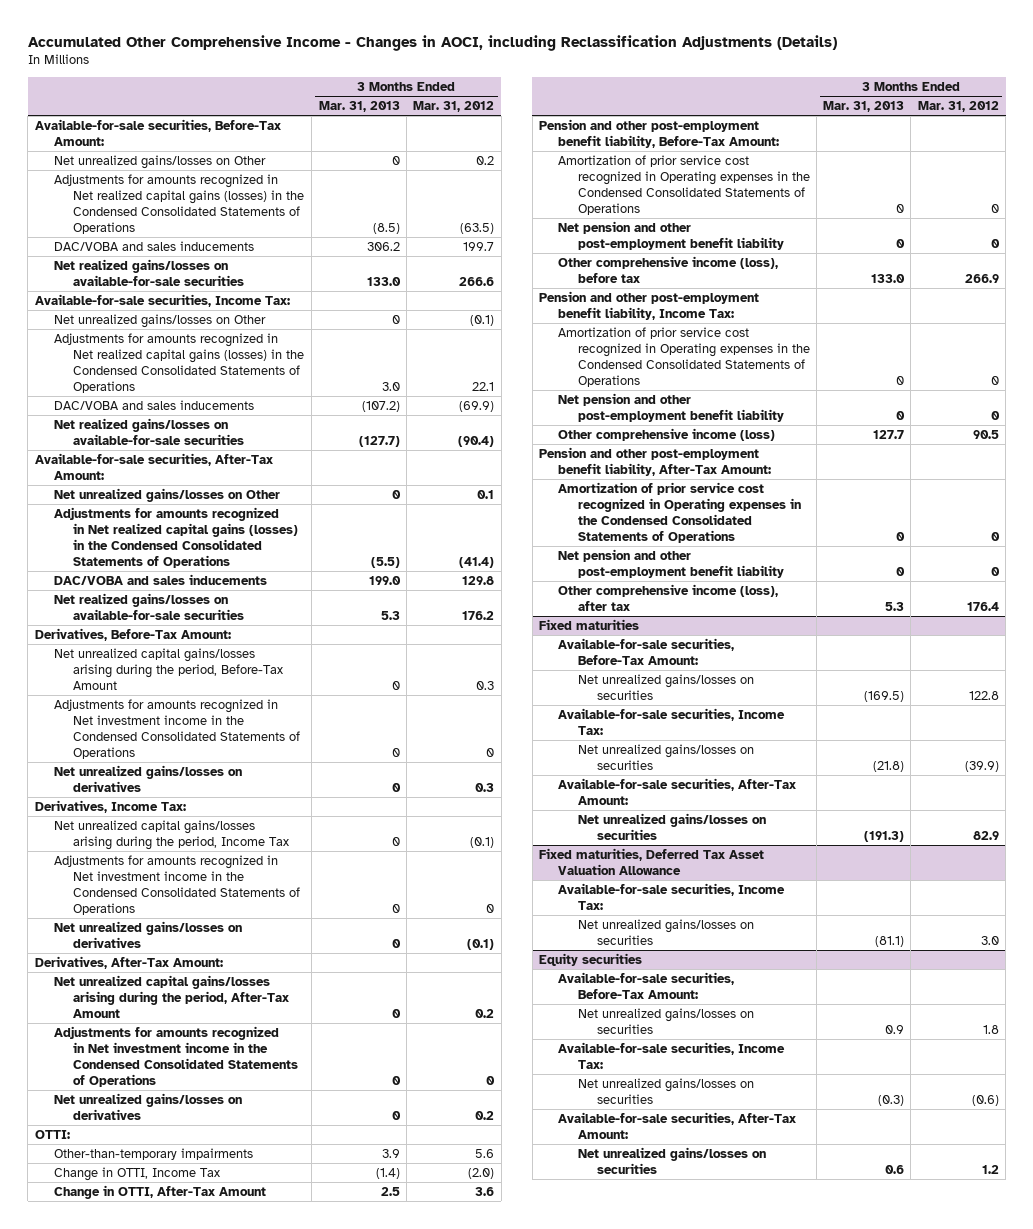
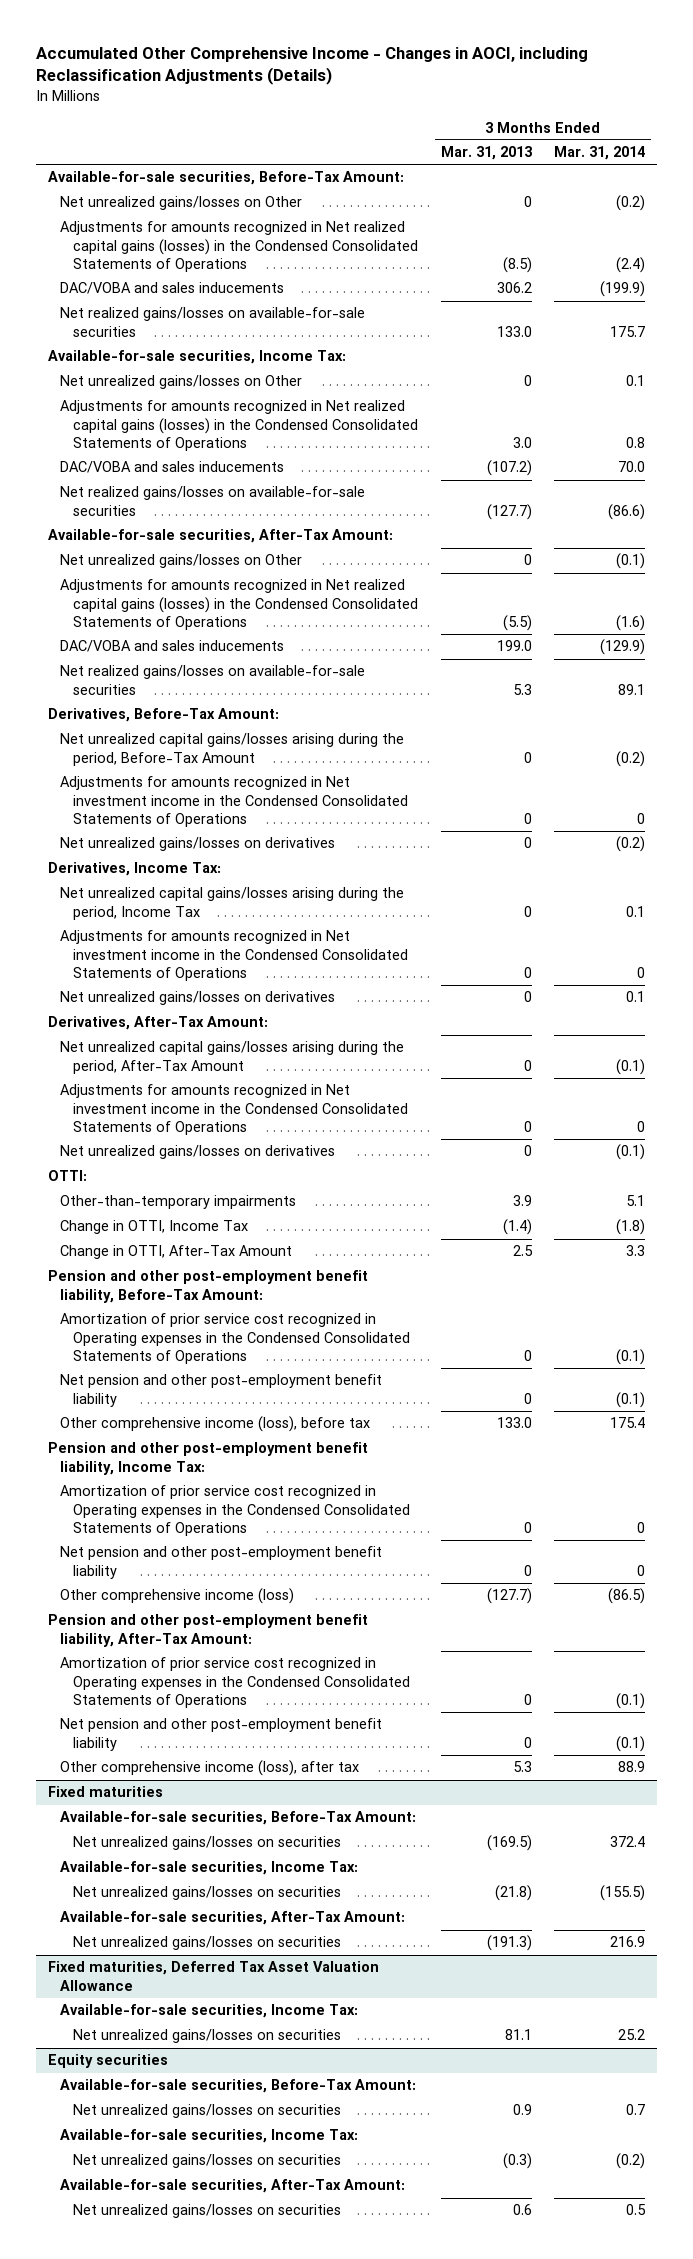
[413,100,495,112] Mar. 31, 2012 -> none
none -> [554,146,646,161] Mar. 31, 2014
[873,429,905,439] 127.7 -> [486,1588,532,1605] (127.7)
[875,935,905,947] (81.1) -> [504,2029,532,2041] 81.1

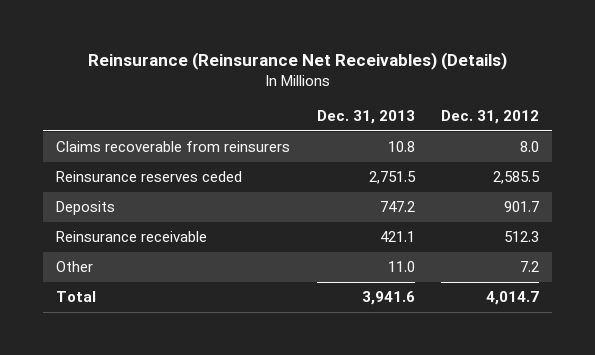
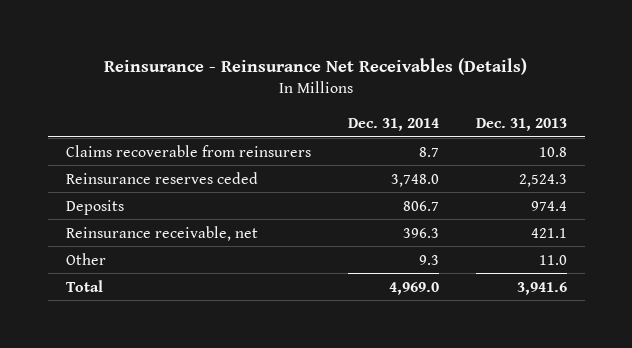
[87,52,507,71] Reinsurance (Reinsurance Net Receivables) (Details) -> [104,58,528,76] Reinsurance - Reinsurance Net Receivables (Details)
[440,110,539,125] Dec. 31, 2012 -> none
none -> [347,117,439,131] Dec. 31, 2014
[368,171,416,185] 2,751.5 -> [518,173,567,187] 2,524.3
[379,201,415,213] 747.2 -> [530,200,567,211] 974.4
[56,231,208,243] Reinsurance receivable -> [65,225,258,241] Reinsurance receivable, net

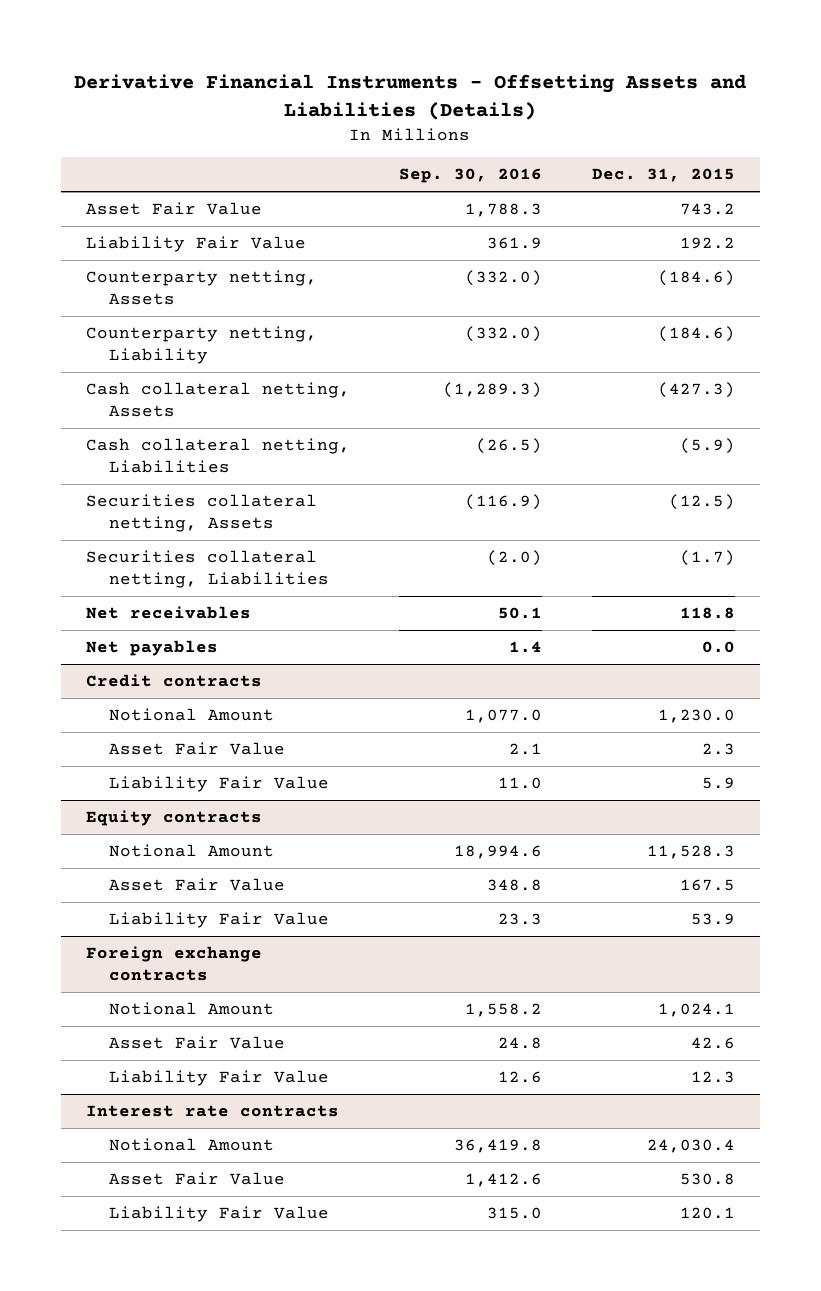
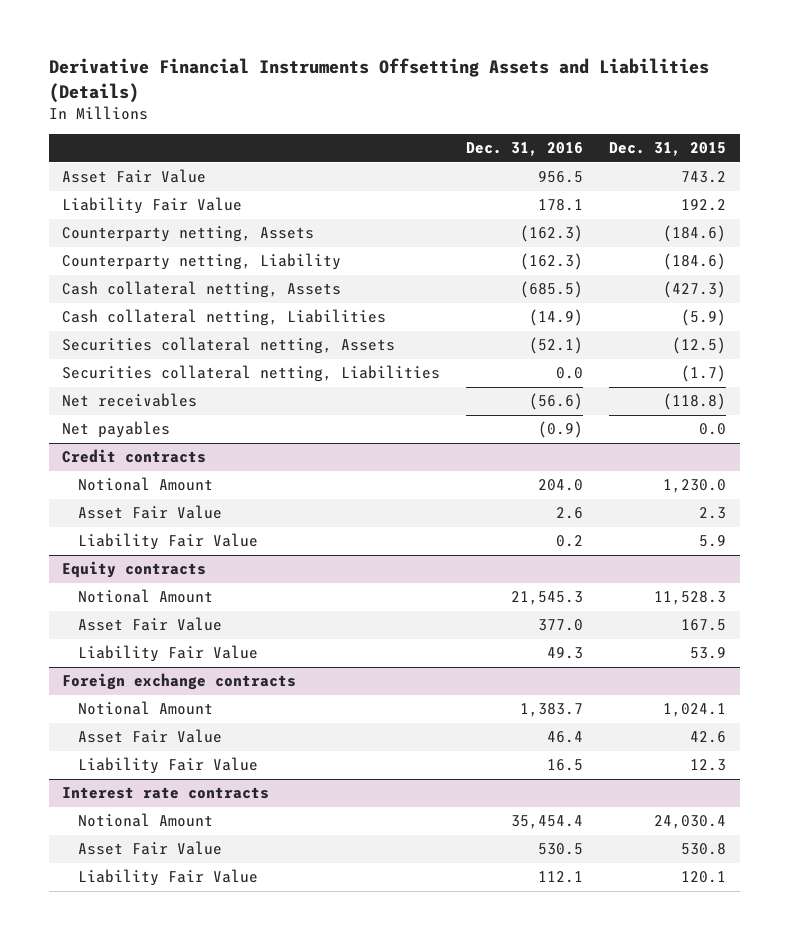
[74,74,747,120] Derivative Financial Instruments - Offsetting Assets and Liabilities (Details) -> [49,58,710,103] Derivative Financial Instruments Offsetting Assets and Liabilities (Details)
[399,168,543,184] Sep. 30, 2016 -> none
none -> [466,142,584,157] Dec. 31, 2016
[679,607,735,620] 118.8 -> [663,393,727,411] (118.8)

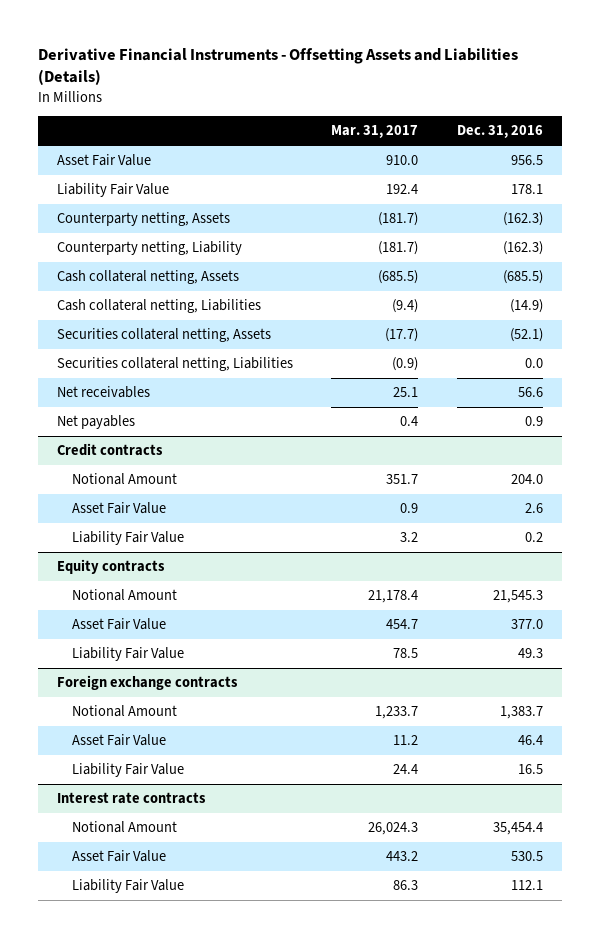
[49,58,710,103] Derivative Financial Instruments Offsetting Assets and Liabilities (Details) -> [37,48,518,86] Derivative Financial Instruments - Offsetting Assets and Liabilities (Details)
[609,142,727,157] Dec. 31, 2015 -> none
none -> [331,125,419,139] Mar. 31, 2017
[529,393,584,411] (56.6) -> [517,387,543,398] 56.6
[538,421,584,439] (0.9) -> [524,416,543,427] 0.9

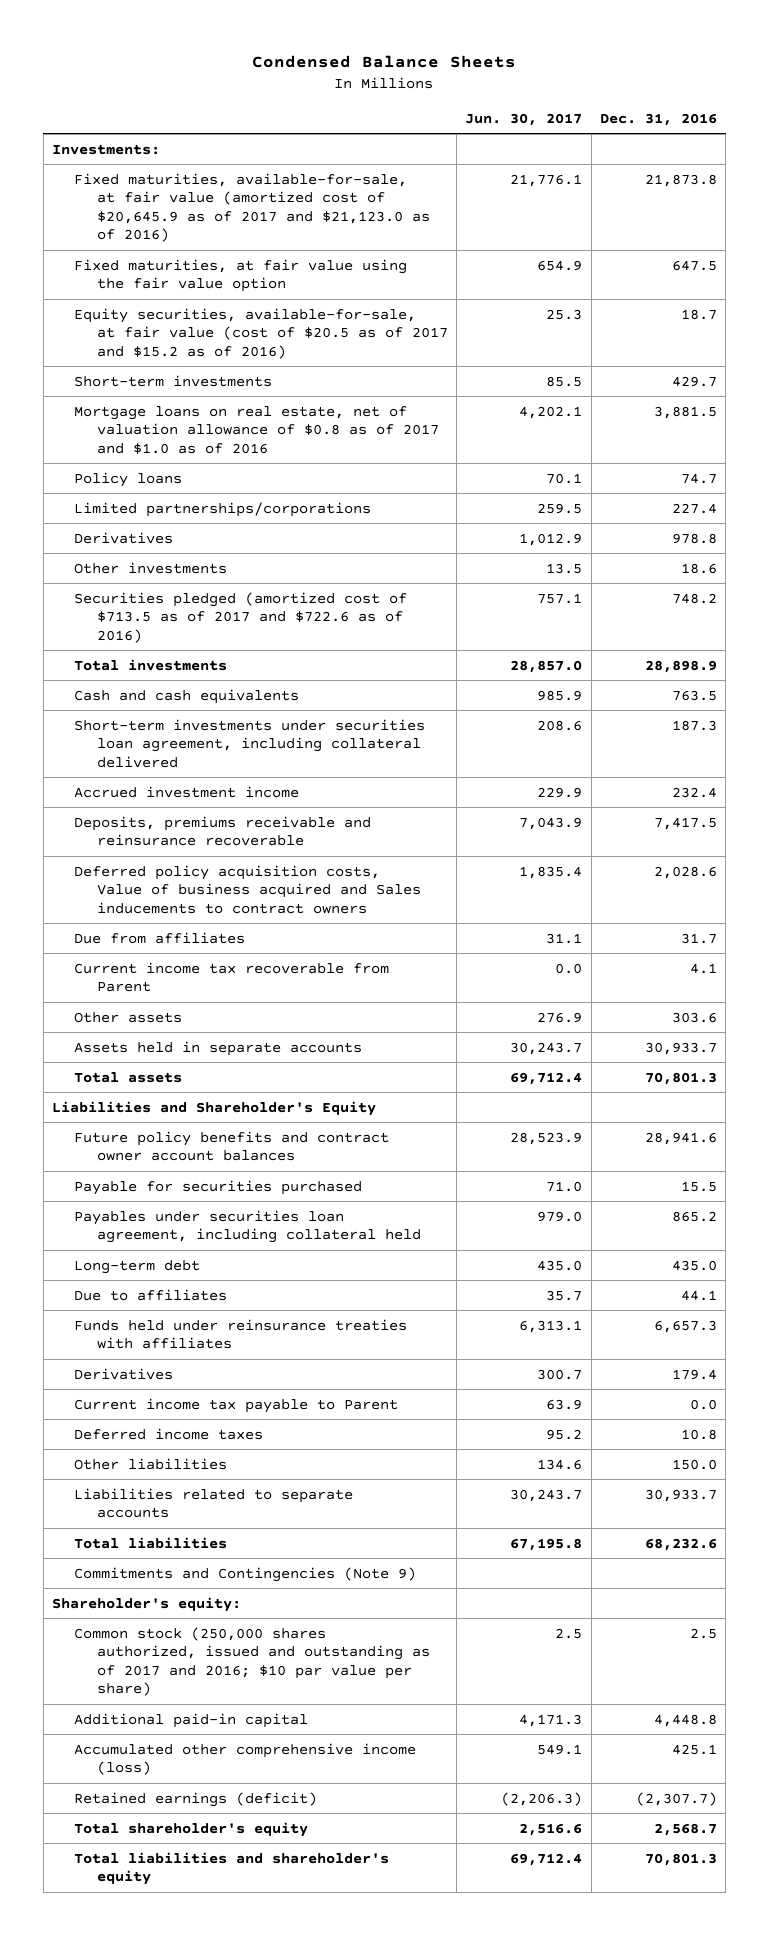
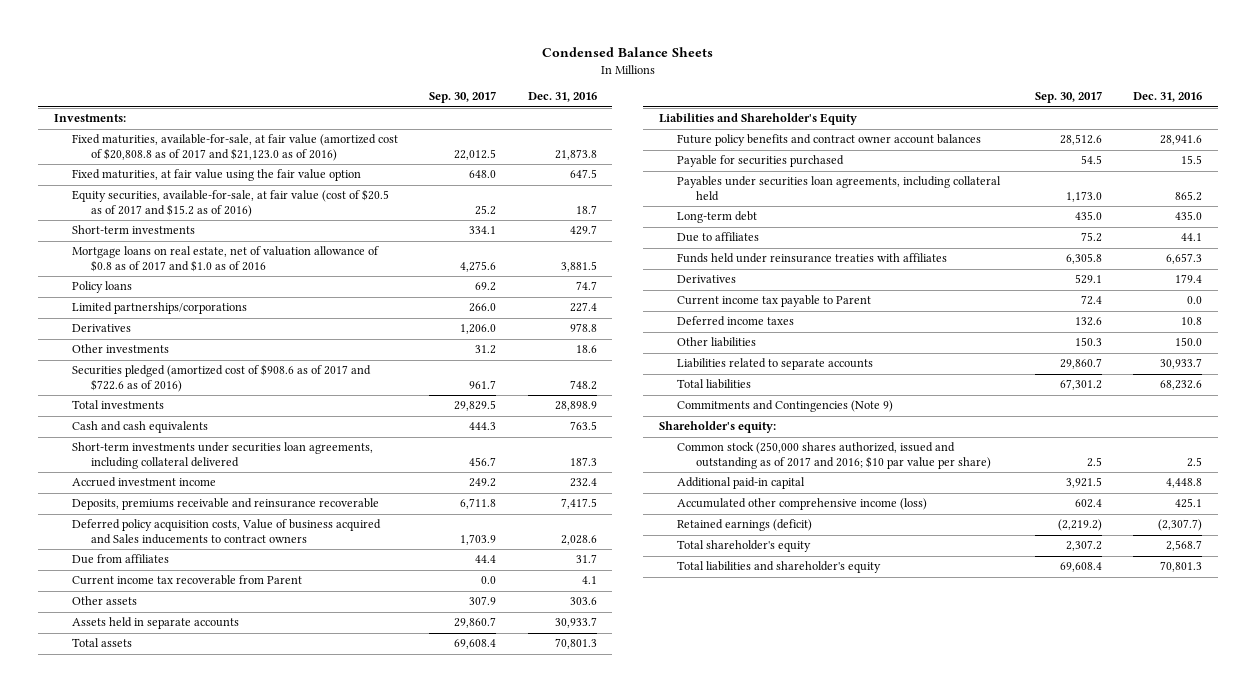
[465,112,583,126] Jun. 30, 2017 -> none
none -> [429,91,497,104] Sep. 30, 2017
[74,172,431,243] Fixed maturities, available-for-sale, at fair value (amortized cost of $20,645.9 as of 2017 and $21,123.0 as of 2016) -> [72,134,399,161] Fixed maturities, available-for-sale, at fair value (amortized cost of $20,808.8 as of 2017 and $21,123.0 as of 2016)
[74,591,408,643] Securities pledged (amortized cost of $713.5 as of 2017 and $722.6 as of 2016) -> [72,364,372,392] Securities pledged (amortized cost of $908.6 as of 2017 and $722.6 as of 2016)
[74,718,426,768] Short-term investments under securities loan agreement, including collateral delivered -> [72,442,374,469] Short-term investments under securities loan agreements, including collateral delivered
[74,1209,422,1244] Payables under securities loan agreement, including collateral held -> [677,176,1002,201] Payables under securities loan agreements, including collateral held

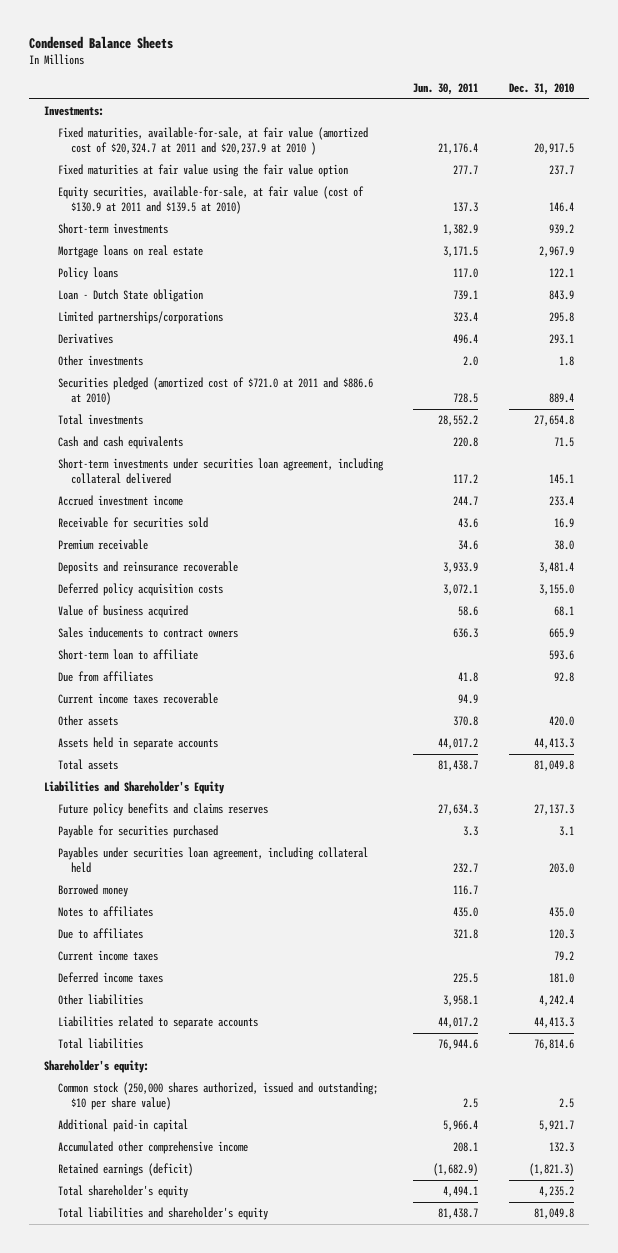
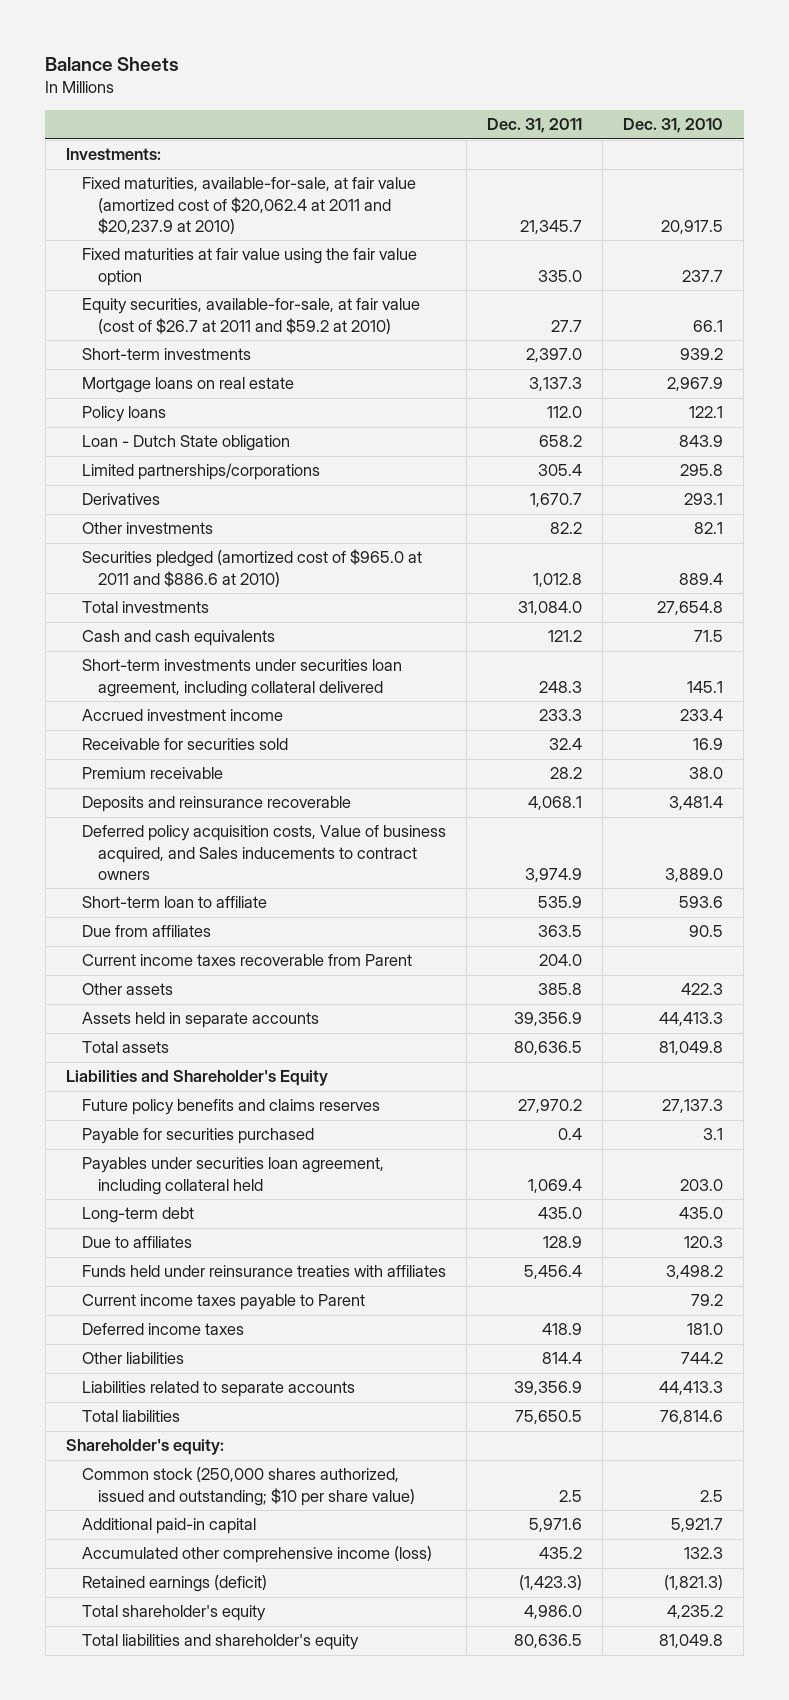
[28,35,173,49] Condensed Balance Sheets -> [45,57,180,72] Balance Sheets
[413,82,479,95] Jun. 30, 2011 -> none
none -> [487,118,583,134] Dec. 31, 2011
[57,127,368,155] Fixed maturities, available-for-sale, at fair value (amortized cost of $20,324.7 at 2011 and $20,237.9 at 2010 ) -> [82,177,417,234] Fixed maturities, available-for-sale, at fair value (amortized cost of $20,062.4 at 2011 and $20,237.9 at 2010)
[57,186,364,214] Equity securities, available-for-sale, at fair value (cost of $130.9 at 2011 and $139.5 at 2010) -> [82,298,421,334] Equity securities, available-for-sale, at fair value (cost of $26.7 at 2011 and $59.2 at 2010)
[549,201,575,212] 146.4 -> [693,319,724,332] 66.1
[559,356,575,367] 1.8 -> [694,522,724,535] 82.1
[57,377,373,405] Securities pledged (amortized cost of $721.0 at 2011 and $886.6 at 2010) -> [82,549,423,587] Securities pledged (amortized cost of $965.0 at 2011 and $886.6 at 2010)
[57,583,223,597] Deferred policy acquisition costs -> none
[57,605,188,619] Value of business acquired -> none
[57,627,238,639] Sales inducements to contract owners -> none
none -> [82,825,447,880] Deferred policy acquisition costs, Value of business acquired, and Sales inducements to contract owners
[554,672,575,683] 92.8 -> [689,925,724,938] 90.5
[57,693,218,705] Current income taxes recoverable -> [82,954,413,967] Current income taxes recoverable from Parent
[549,716,575,727] 420.0 -> [681,983,724,996] 422.3
[57,884,128,898] Borrowed money -> none
[57,906,153,918] Notes to affiliates -> [82,1207,195,1224] Long-term debt
none -> [82,1265,447,1278] Funds held under reinsurance treaties with affiliates
[57,950,158,962] Current income taxes -> [82,1294,366,1311] Current income taxes payable to Parent
[539,995,575,1007] 4,242.4 -> [681,1352,724,1365] 744.2
[57,1141,248,1155] Accumulated other comprehensive income -> [82,1546,433,1564] Accumulated other comprehensive income (loss)

